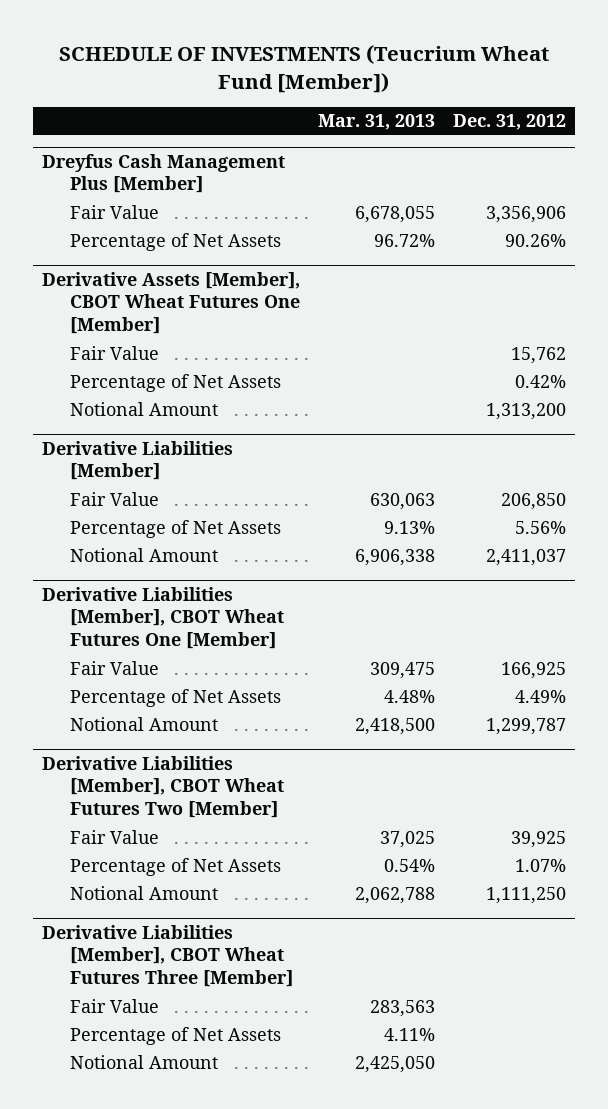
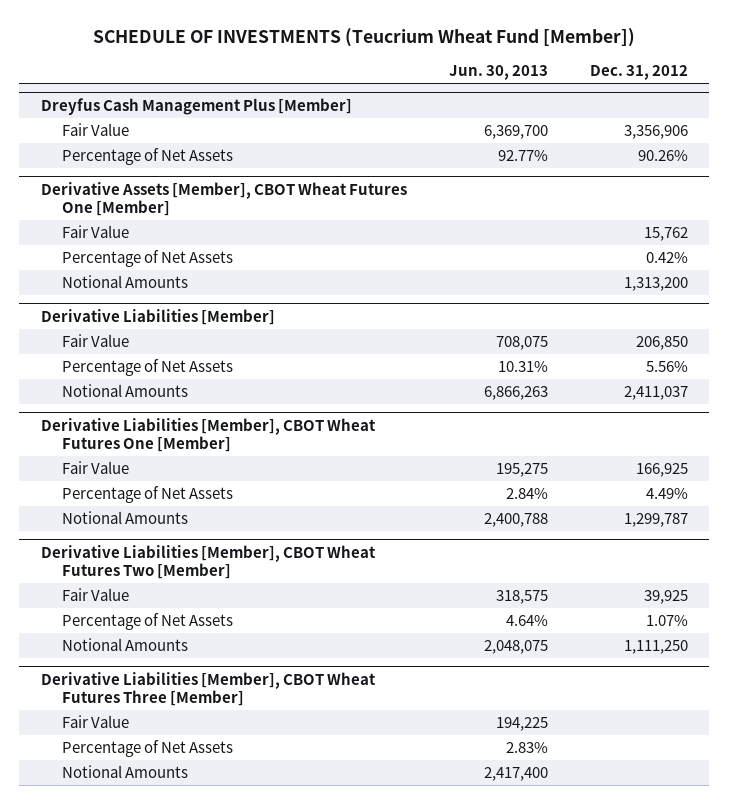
[318,114,436,131] Mar. 31, 2013 -> none
none -> [448,65,548,81] Jun. 30, 2013
[70,401,219,416] Notional Amount -> [62,275,189,289] Notional Amounts
[70,547,219,562] Notional Amount -> [62,384,189,398] Notional Amounts
[70,716,219,731] Notional Amount -> [62,511,189,525] Notional Amounts
[70,885,219,900] Notional Amount -> [62,638,189,652] Notional Amounts
[70,1054,219,1069] Notional Amount -> [62,765,189,779] Notional Amounts

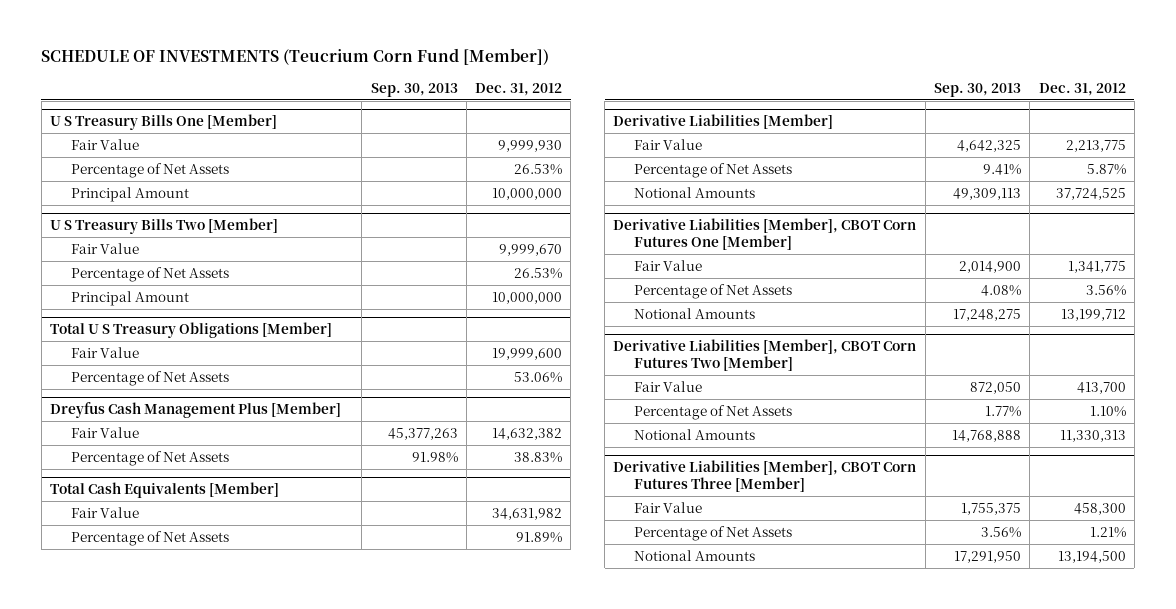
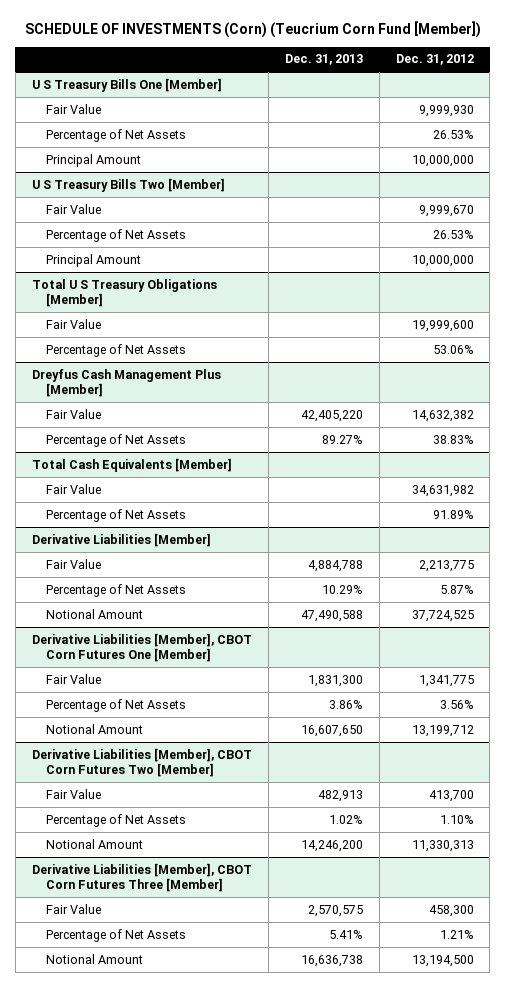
[41,48,550,66] SCHEDULE OF INVESTMENTS (Teucrium Corn Fund [Member]) -> [24,21,481,39] SCHEDULE OF INVESTMENTS (Corn) (Teucrium Corn Fund [Member])
[370,82,458,97] Sep. 30, 2013 -> none
none -> [284,54,363,66] Dec. 31, 2013
[634,186,756,198] Notional Amounts -> [46,608,144,619] Notional Amount
[634,307,756,319] Notional Amounts -> [46,723,144,734] Notional Amount
[634,428,756,440] Notional Amounts -> [46,838,144,849] Notional Amount
[634,549,756,561] Notional Amounts -> [46,953,144,964] Notional Amount

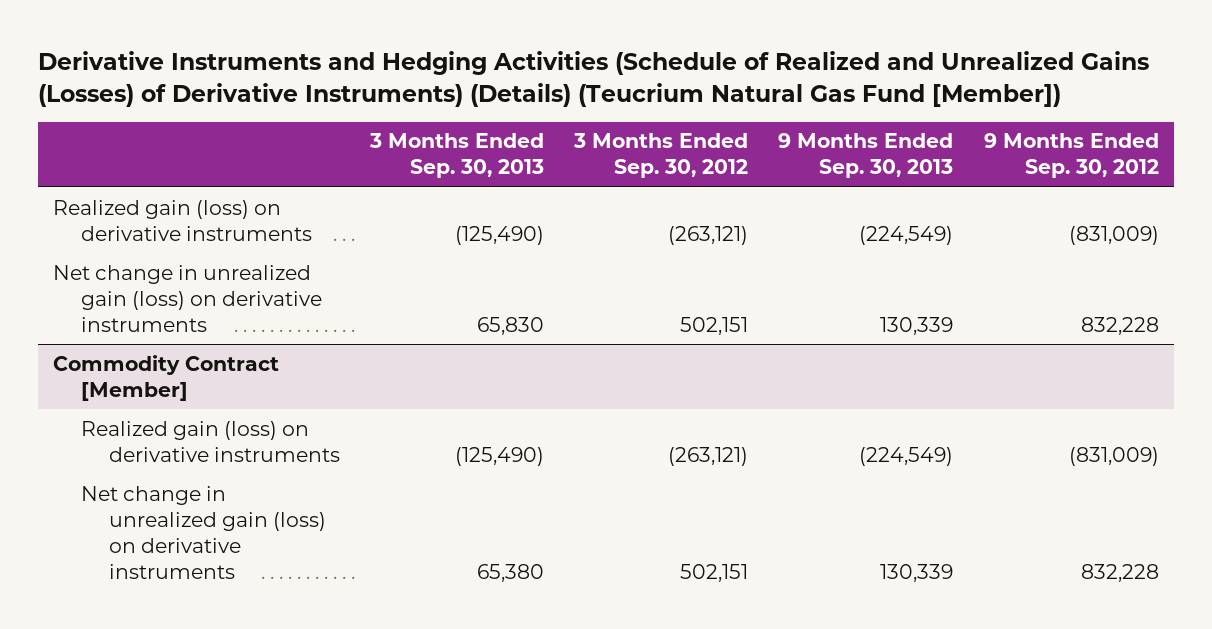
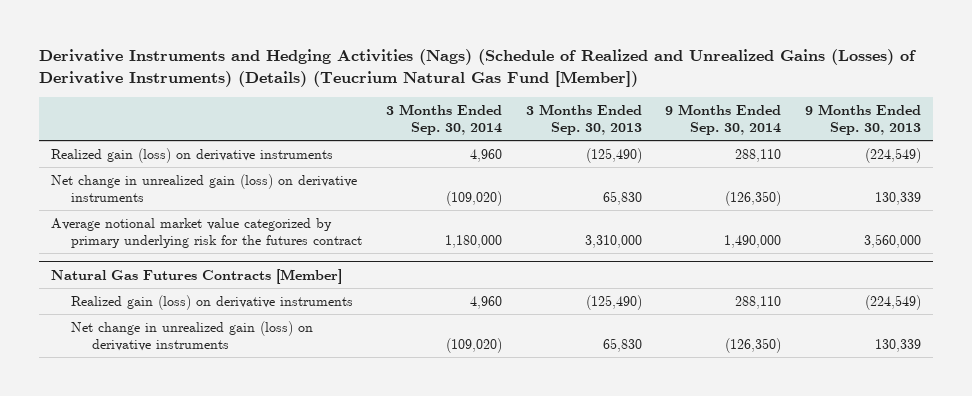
[38,50,1150,107] Derivative Instruments and Hedging Activities (Schedule of Realized and Unrealized Gains (Losses) of Derivative Instruments) (Details) (Teucrium Natural Gas Fund [Member]) -> [38,48,916,87] Derivative Instruments and Hedging Activities (Nags) (Schedule of Realized and Unrealized Gains (Losses) of Derivative Instruments) (Details) (Teucrium Natural Gas Fund [Member])
[573,133,749,179] 3 Months Ended Sep. 30, 2012 -> none
[983,133,1159,179] 9 Months Ended Sep. 30, 2012 -> none
none -> [386,103,503,136] 3 Months Ended Sep. 30, 2014
none -> [665,103,782,136] 9 Months Ended Sep. 30, 2014
[53,354,280,401] Commodity Contract [Member] -> none
none -> [50,217,363,249] Average notional market value categorized by primary underlying risk for the futures contract
none -> [50,268,342,284] Natural Gas Futures Contracts [Member]
[477,563,545,582] 65,380 -> [602,338,642,353] 65,830

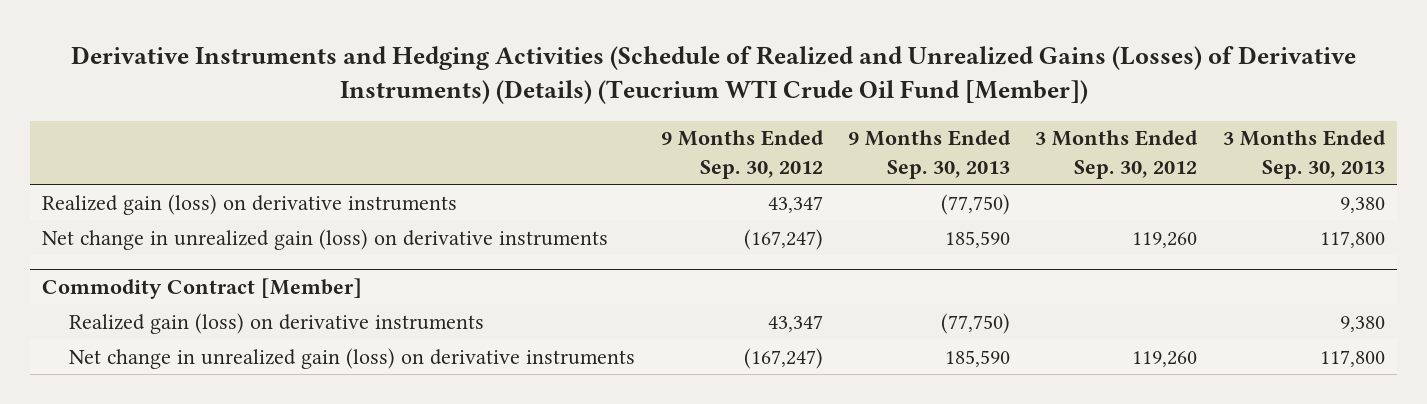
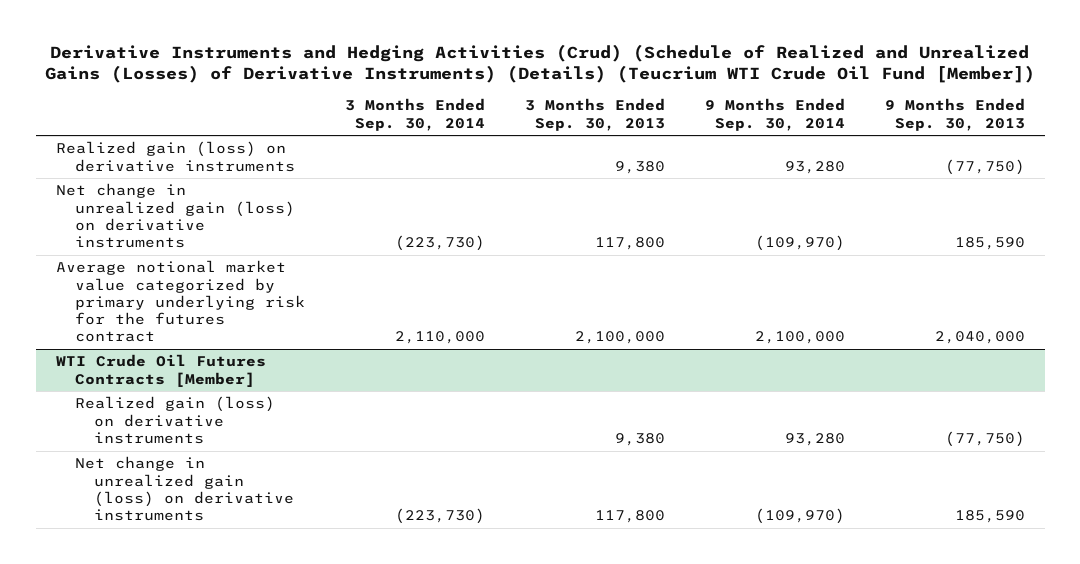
[70,45,1356,105] Derivative Instruments and Hedging Activities (Schedule of Realized and Unrealized Gains (Losses) of Derivative Instruments) (Details) (Teucrium WTI Crude Oil Fund [Member]) -> [45,43,1036,84] Derivative Instruments and Hedging Activities (Crud) (Schedule of Realized and Unrealized Gains (Losses) of Derivative Instruments) (Details) (Teucrium WTI Crude Oil Fund [Member])
[660,130,824,179] 9 Months Ended Sep. 30, 2012 -> none
[1035,130,1199,179] 3 Months Ended Sep. 30, 2012 -> none
none -> [344,98,485,131] 3 Months Ended Sep. 30, 2014
none -> [704,98,845,131] 9 Months Ended Sep. 30, 2014
[42,278,363,300] Commodity Contract [Member] -> none
none -> [55,260,305,343] Average notional market value categorized by primary underlying risk for the futures contract
none -> [55,354,266,387] WTI Crude Oil Futures Contracts [Member]

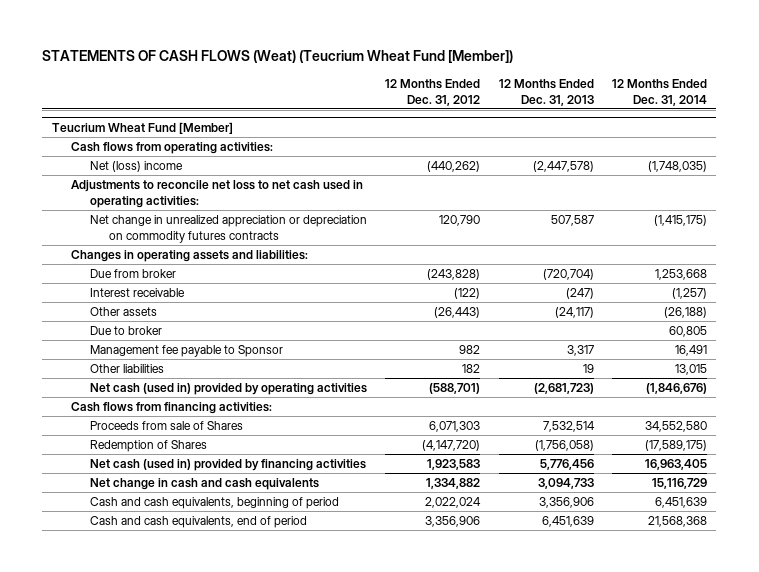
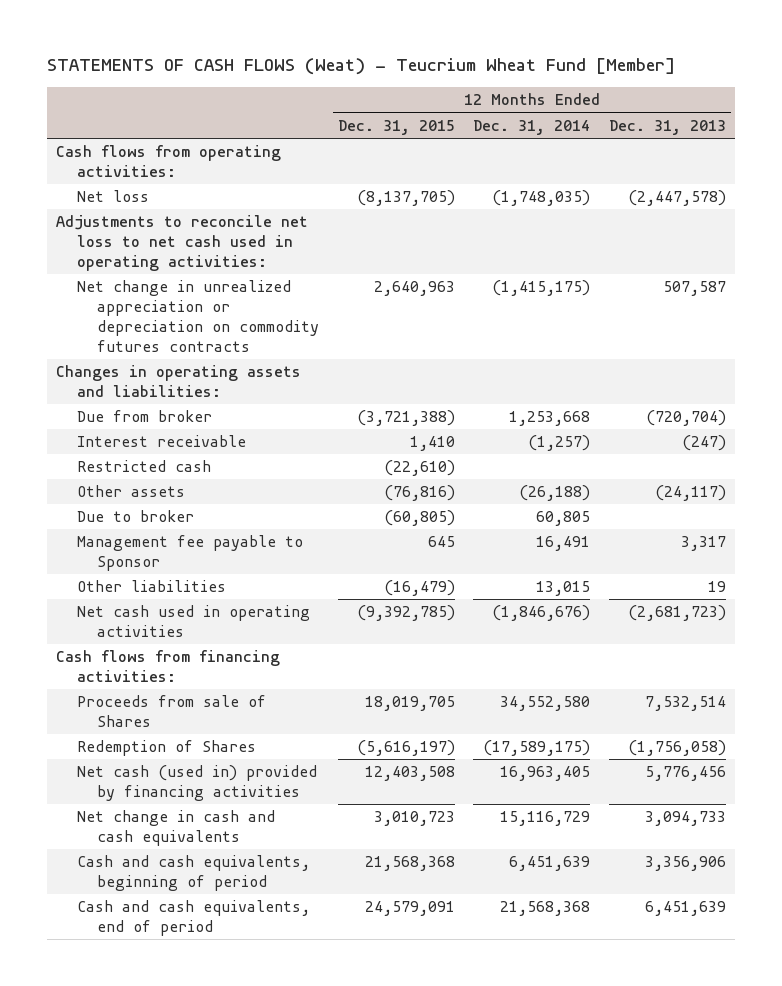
[42,50,514,64] STATEMENTS OF CASH FLOWS (Weat) (Teucrium Wheat Fund [Member]) -> [46,58,675,76] STATEMENTS OF CASH FLOWS (Weat) - Teucrium Wheat Fund [Member]
[385,78,481,106] 12 Months Ended Dec. 31, 2012 -> none
none -> [337,119,455,135] Dec. 31, 2015
[51,122,233,135] Teucrium Wheat Fund [Member] -> none
[89,161,183,173] Net (loss) income -> [76,190,149,203] Net loss
none -> [76,460,211,473] Restricted cash
[89,383,367,396] Net cash (used in) provided by operating activities -> [76,605,310,637] Net cash used in operating activities

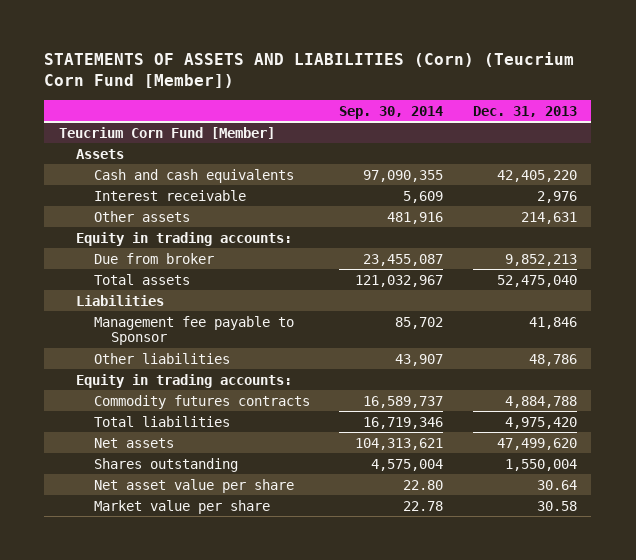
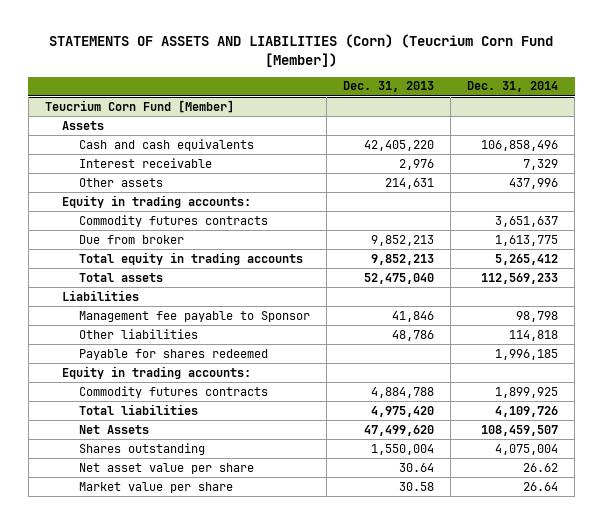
[339,105,444,119] Sep. 30, 2014 -> none
none -> [467,81,559,93] Dec. 31, 2014
none -> [78,214,268,227] Commodity futures contracts
none -> [78,251,303,265] Total equity in trading accounts
none -> [78,348,268,360] Payable for shares redeemed
[93,437,174,448] Net assets -> [78,424,149,434] Net Assets

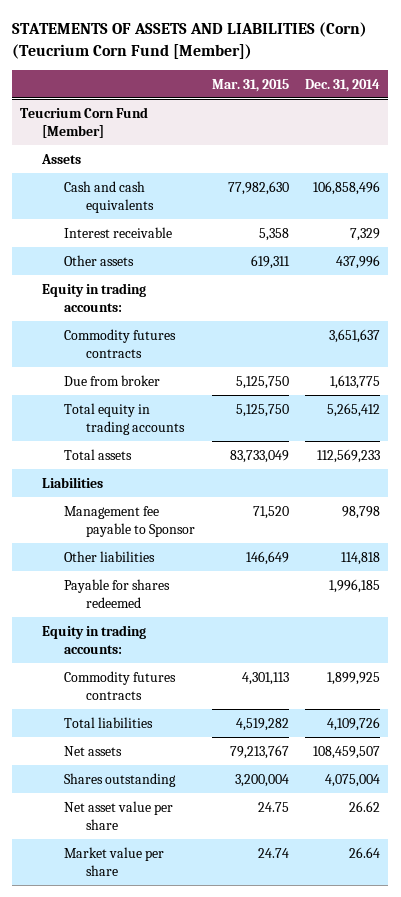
[342,81,434,93] Dec. 31, 2013 -> none
none -> [211,78,289,92] Mar. 31, 2015
[78,424,149,434] Net Assets -> [64,745,123,756] Net assets

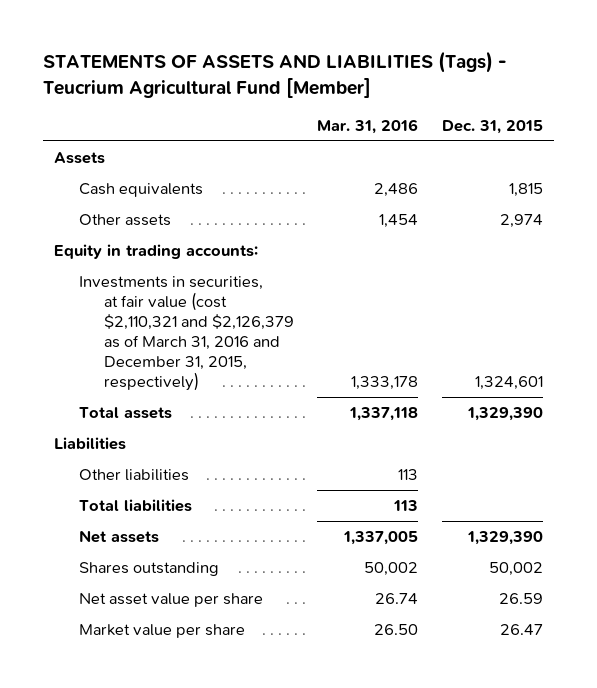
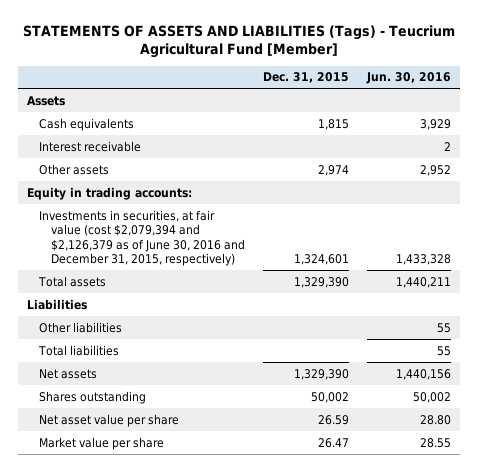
[317,119,419,135] Mar. 31, 2016 -> none
none -> [366,72,452,85] Jun. 30, 2016
none -> [38,140,141,152] Interest receivable
[79,275,295,391] Investments in securities, at fair value (cost $2,110,321 and $2,126,379 as of March 31, 2016 and December 31, 2015, respectively) -> [38,209,245,267] Investments in securities, at fair value (cost $2,079,394 and $2,126,379 as of June 30, 2016 and December 31, 2015, respectively)

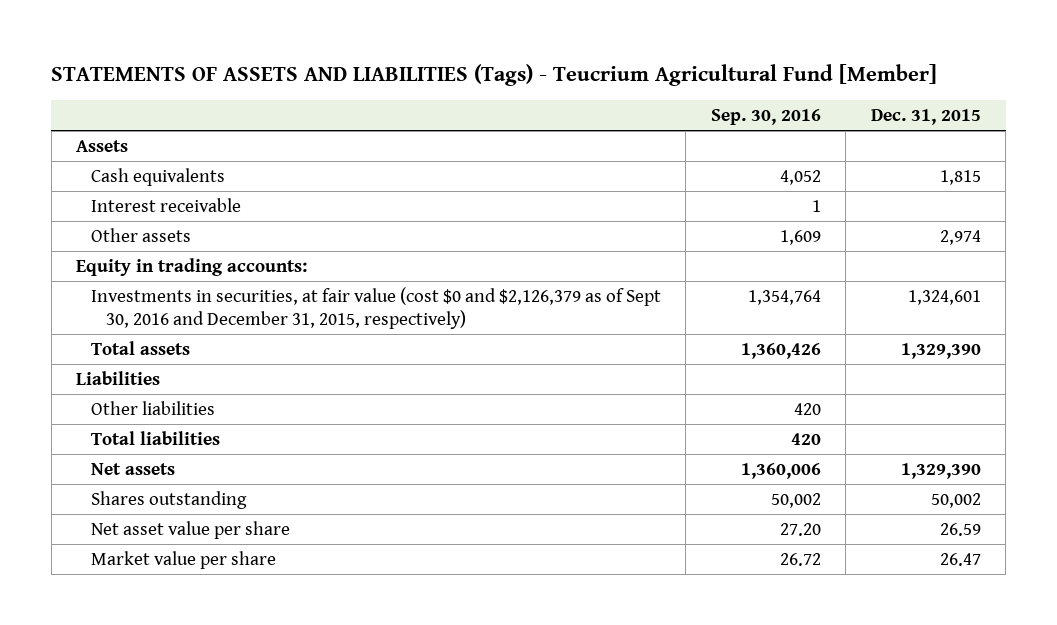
[366,72,452,85] Jun. 30, 2016 -> none
none -> [710,109,821,126] Sep. 30, 2016
[38,209,245,267] Investments in securities, at fair value (cost $2,079,394 and $2,126,379 as of June 30, 2016 and December 31, 2015, respectively) -> [90,286,661,330] Investments in securities, at fair value (cost $0 and $2,126,379 as of Sept 30, 2016 and December 31, 2015, respectively)

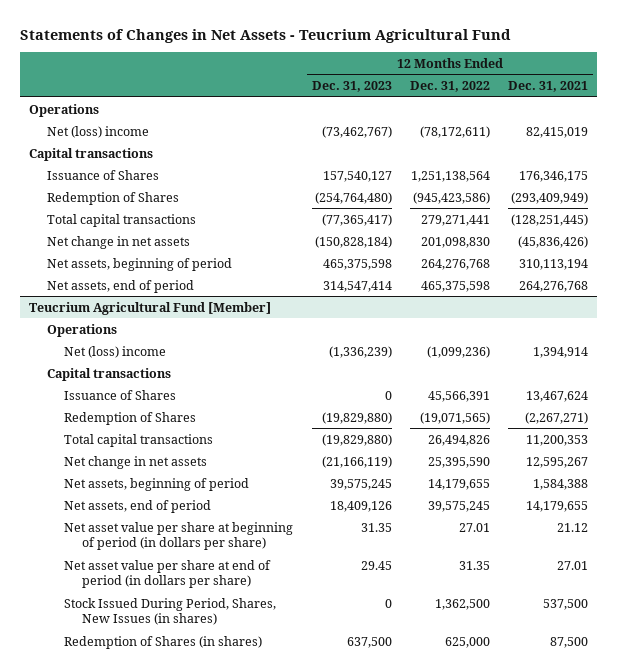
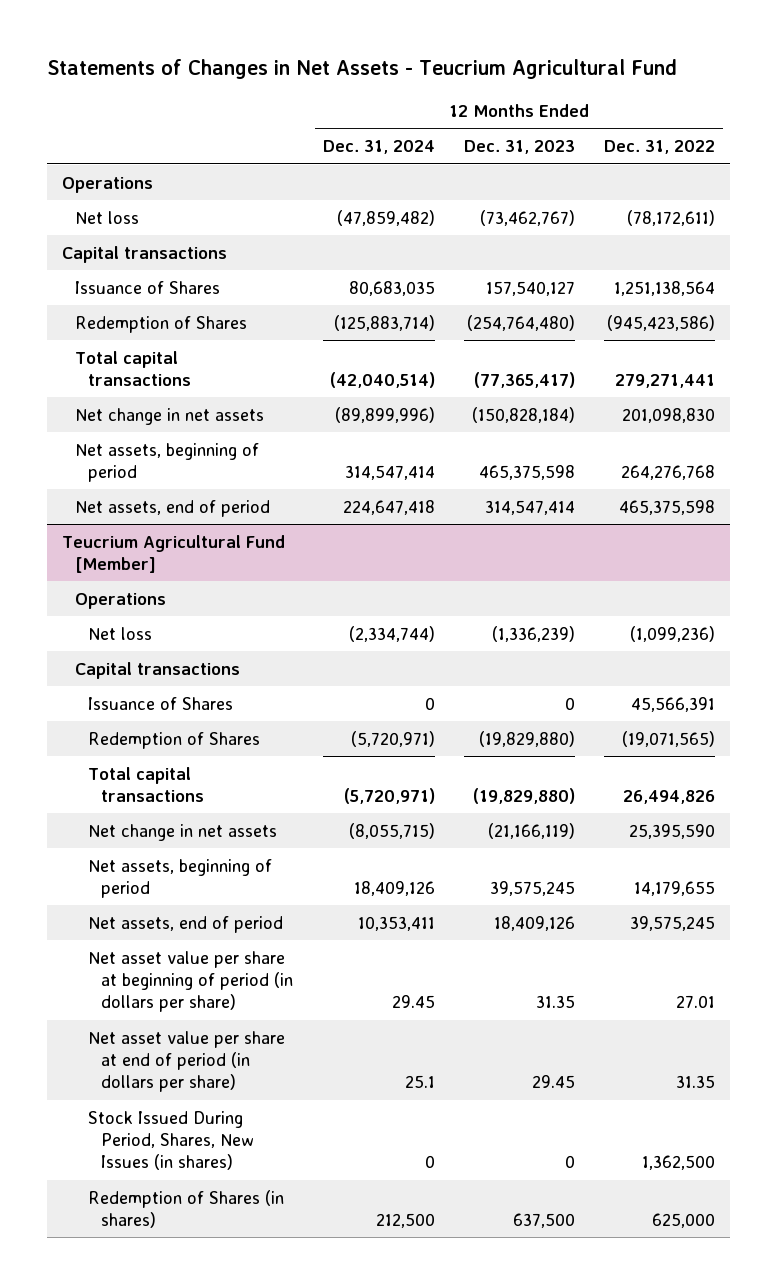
[508,81,589,93] Dec. 31, 2021 -> none
none -> [322,140,435,155] Dec. 31, 2024
[46,125,149,138] Net (loss) income -> [74,210,139,224] Net loss
[64,345,167,358] Net (loss) income -> [88,626,153,640] Net loss

